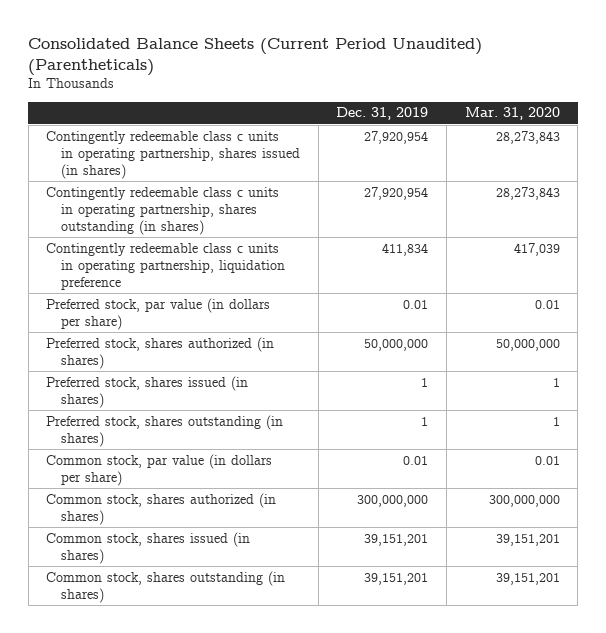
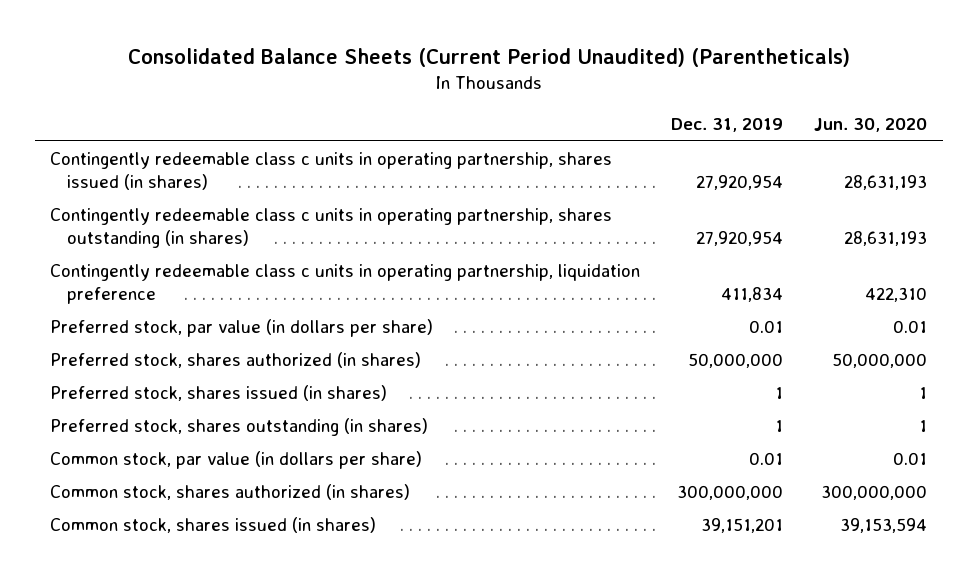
[464,107,560,121] Mar. 31, 2020 -> none
none -> [814,118,928,133] Jun. 30, 2020
[46,570,286,603] Common stock, shares outstanding (in shares) -> none

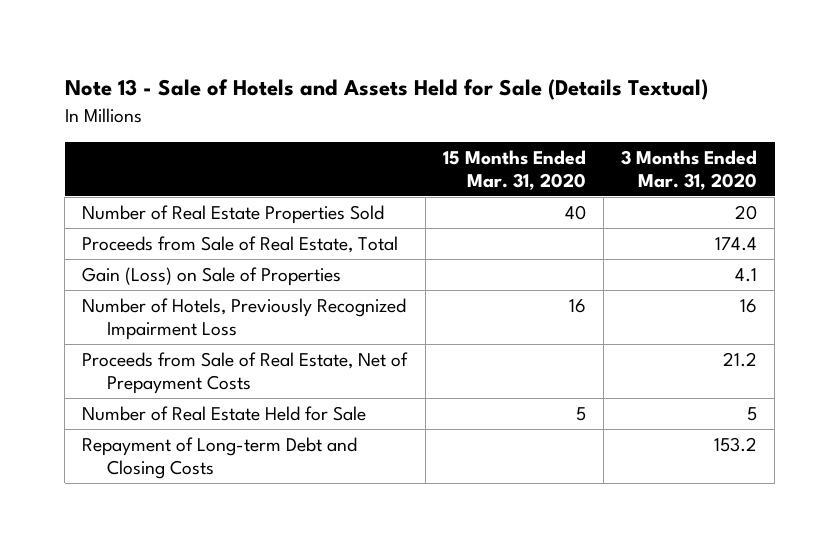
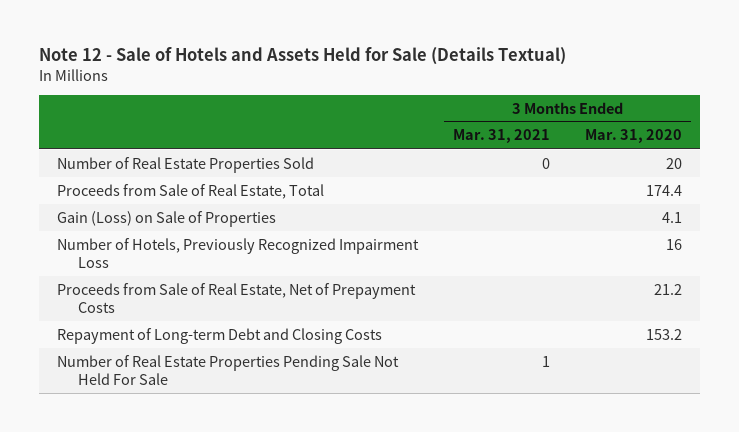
[64,79,708,101] Note 13 - Sale of Hotels and Assets Held for Sale (Details Textual) -> [39,47,567,66] Note 12 - Sale of Hotels and Assets Held for Sale (Details Textual)
[442,149,586,190] 15 Months Ended Mar. 31, 2020 -> none
none -> [452,129,550,144] Mar. 31, 2021
[82,406,367,422] Number of Real Estate Held for Sale -> none
none -> [56,354,399,386] Number of Real Estate Properties Pending Sale Not Held For Sale

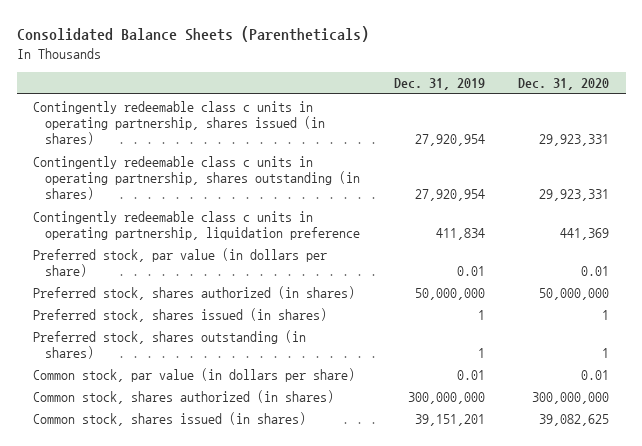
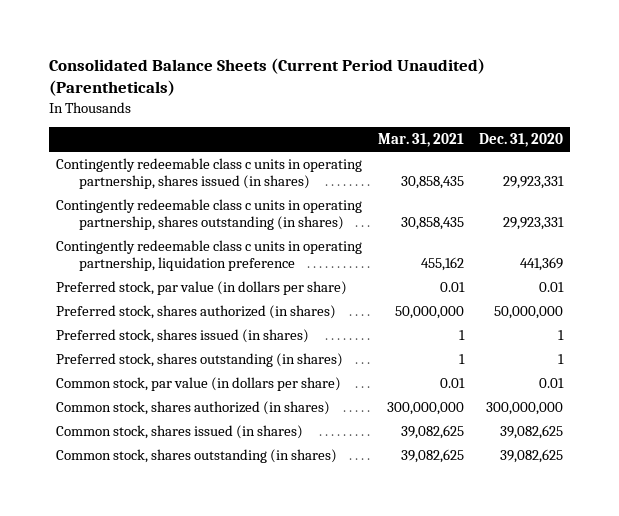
[16,25,369,42] Consolidated Balance Sheets (Parentheticals) -> [48,57,485,97] Consolidated Balance Sheets (Current Period Unaudited) (Parentheticals)
[393,78,485,91] Dec. 31, 2019 -> none
none -> [377,133,464,148] Mar. 31, 2021
none -> [56,448,338,463] Common stock, shares outstanding (in shares)

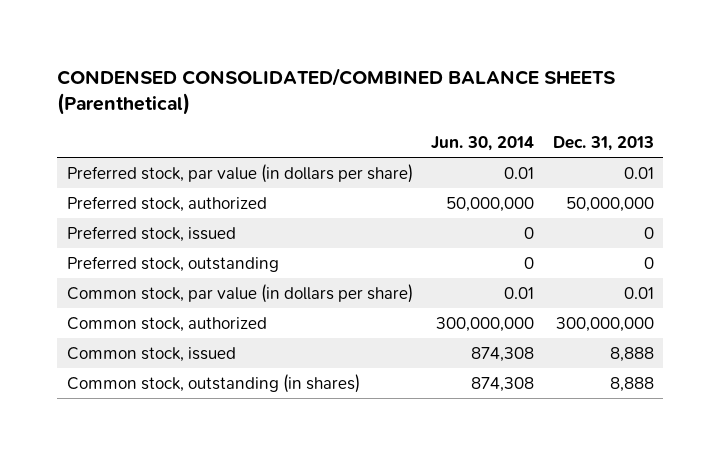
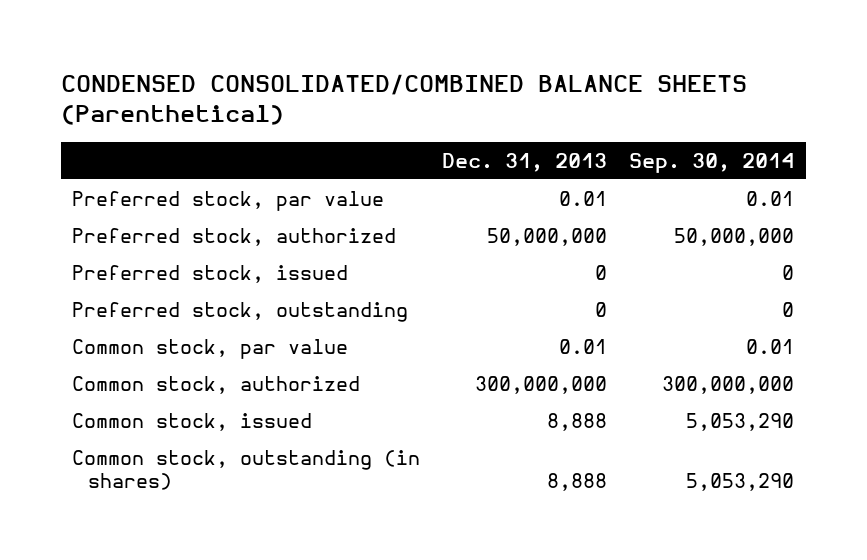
[431,136,535,152] Jun. 30, 2014 -> none
none -> [629,152,795,173] Sep. 30, 2014
[66,163,413,183] Preferred stock, par value (in dollars per share) -> [72,190,385,211] Preferred stock, par value
[66,283,413,303] Common stock, par value (in dollars per share) -> [72,338,349,359] Common stock, par value

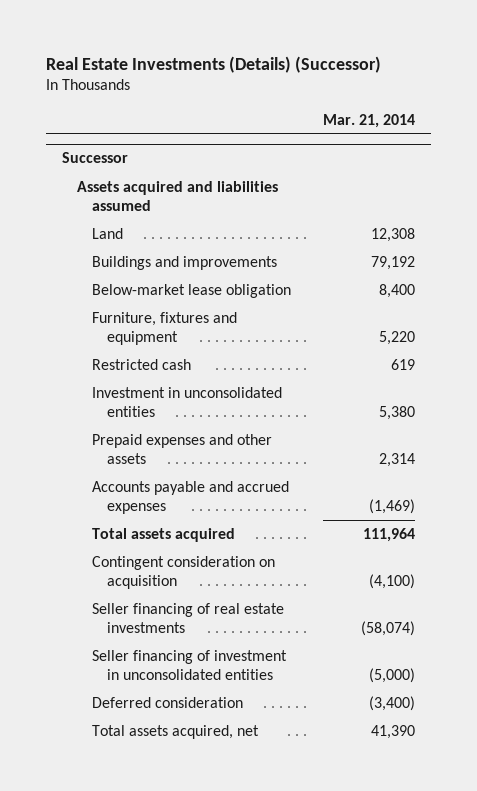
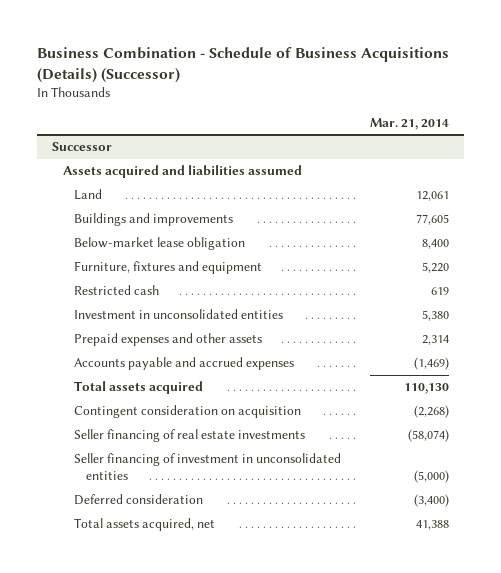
[45,55,381,73] Real Estate Investments (Details) (Successor) -> [37,46,450,83] Business Combination - Schedule of Business Acquisitions (Details) (Successor)
[371,228,416,243] 12,308 -> [416,191,450,202] 12,061
[371,256,416,271] 79,192 -> [416,214,450,226] 77,605
[363,528,416,543] 111,964 -> [404,383,450,395] 110,130
[369,573,416,589] (4,100) -> [414,405,450,419] (2,268)
[371,725,416,740] 41,390 -> [416,520,450,531] 41,388

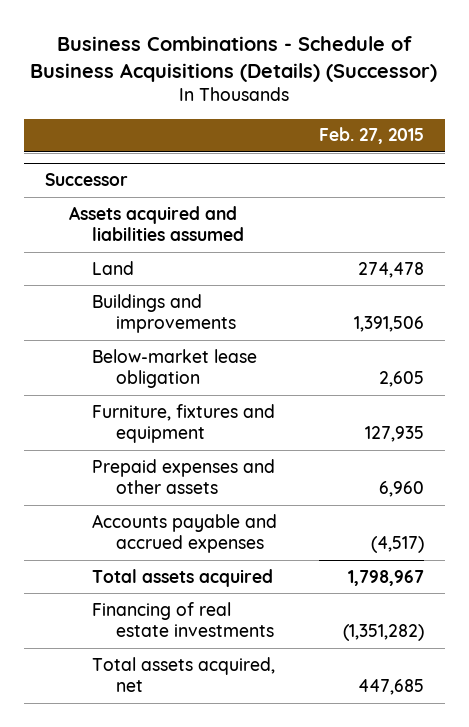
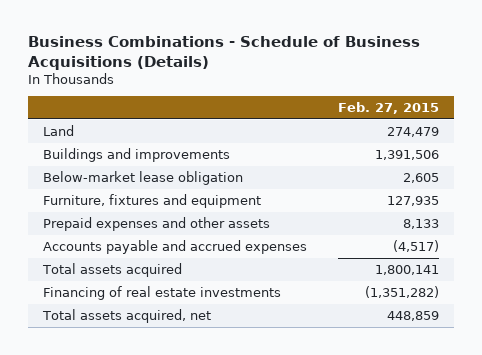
[30,35,438,82] Business Combinations - Schedule of Business Acquisitions (Details) (Successor) -> [27,36,420,70] Business Combinations - Schedule of Business Acquisitions (Details)
[44,173,128,187] Successor -> none
[68,205,245,242] Assets acquired and liabilities assumed -> none
[358,261,425,278] 274,478 -> [386,126,439,137] 274,479
[379,481,425,498] 6,960 -> [402,218,439,229] 8,133
[348,569,425,586] 1,798,967 -> [374,264,439,275] 1,800,141
[358,679,425,696] 447,685 -> [386,310,439,321] 448,859

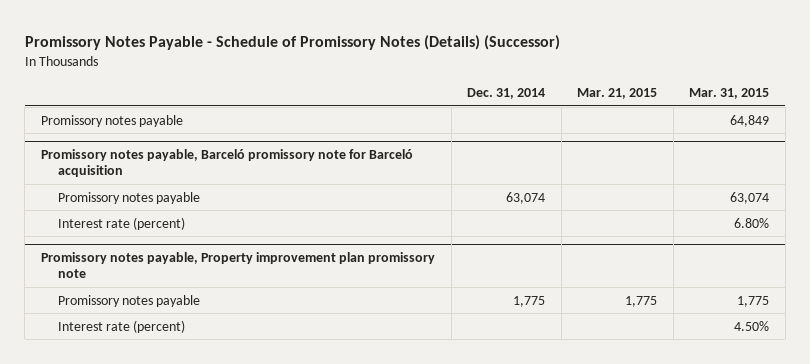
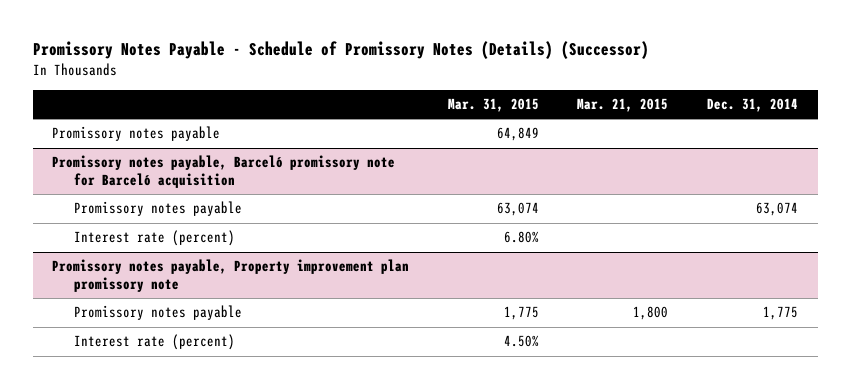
[625,295,658,307] 1,775 -> [633,306,669,321] 1,800

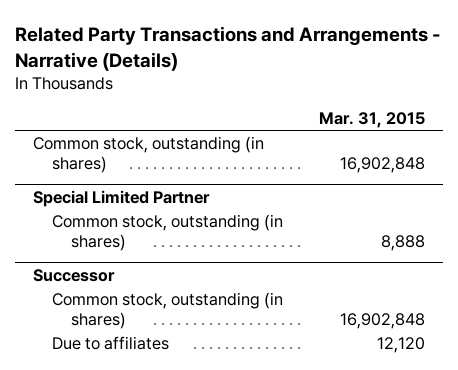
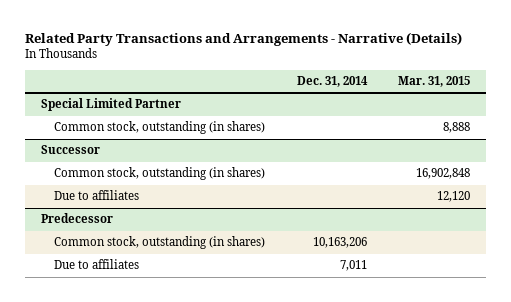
none -> [296,76,368,88] Dec. 31, 2014
[32,135,264,173] Common stock, outstanding (in shares) -> none
none -> [40,213,113,224] Predecessor
none -> [53,236,265,250] Common stock, outstanding (in shares)
none -> [53,259,139,270] Due to affiliates

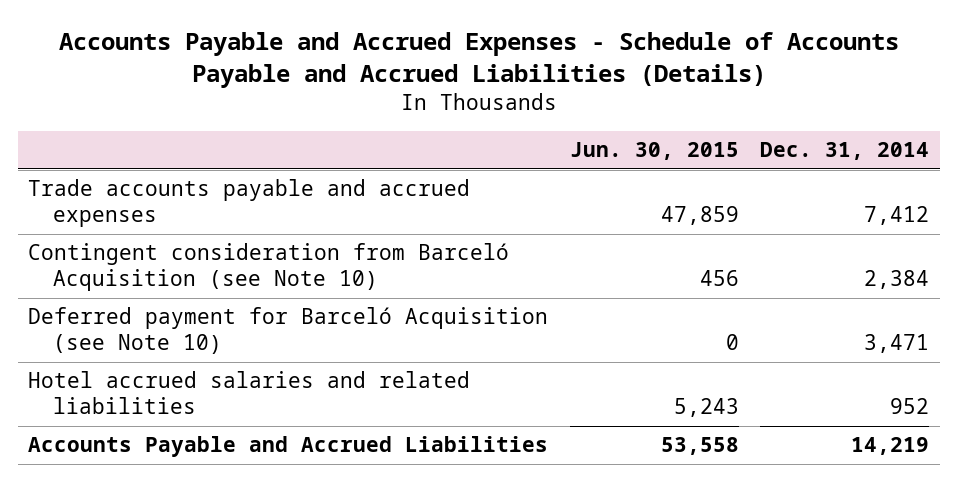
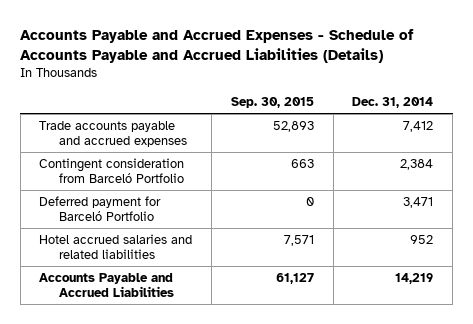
[569,142,739,161] Jun. 30, 2015 -> none
none -> [230,96,314,108] Sep. 30, 2015
[28,243,510,292] Contingent consideration from Barceló Acquisition (see Note 10) -> [39,157,185,184] Contingent consideration from Barceló Portfolio
[28,307,549,355] Deferred payment for Barceló Acquisition (see Note 10) -> [39,195,162,222] Deferred payment for Barceló Portfolio

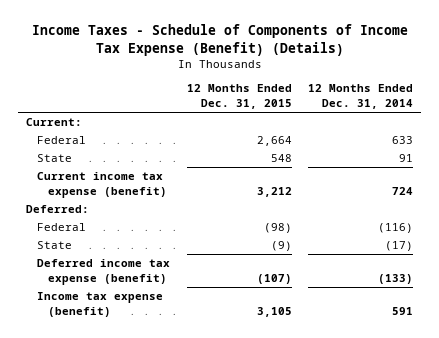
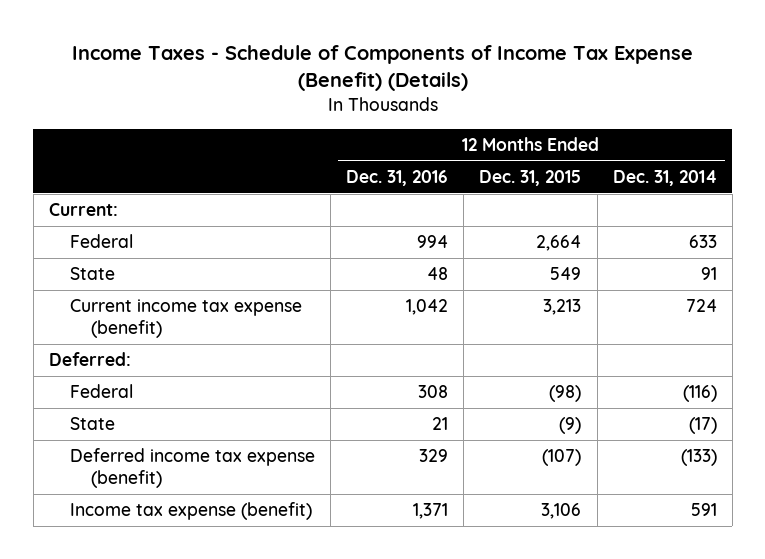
none -> [346,169,449,186] Dec. 31, 2016
[270,154,292,163] 548 -> [550,267,582,281] 549
[256,186,292,197] 3,212 -> [543,299,582,316] 3,213
[256,306,292,317] 3,105 -> [541,503,582,520] 3,106

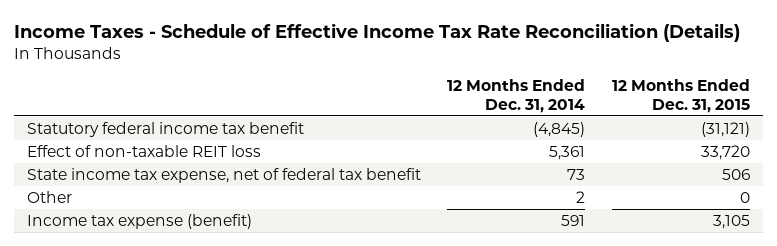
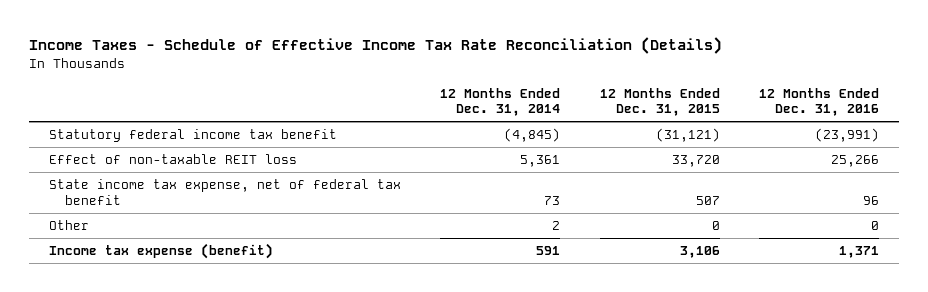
none -> [759,88,880,117] 12 Months Ended Dec. 31, 2016
[722,168,751,180] 506 -> [695,195,720,205] 507
[713,214,751,229] 3,105 -> [679,246,720,259] 3,106

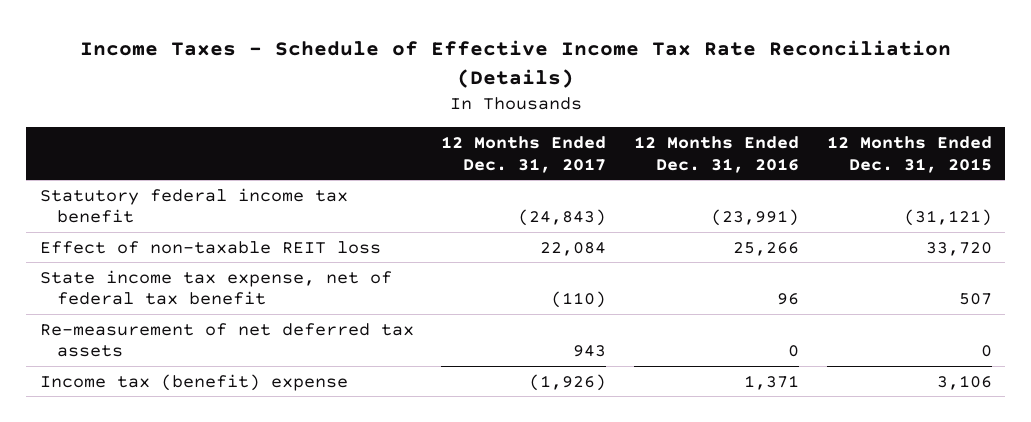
[440,88,561,117] 12 Months Ended Dec. 31, 2014 -> none
none -> [441,135,607,173] 12 Months Ended Dec. 31, 2017
[48,220,89,231] Other -> [39,322,414,358] Re-measurement of net deferred tax assets
[48,243,273,260] Income tax expense (benefit) -> [39,373,348,391] Income tax (benefit) expense

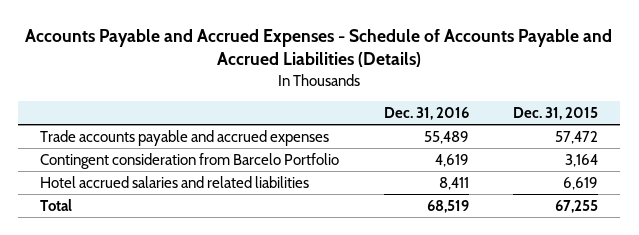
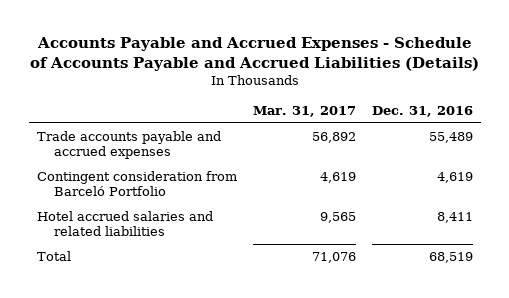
[513,106,599,120] Dec. 31, 2015 -> none
none -> [252,106,356,118] Mar. 31, 2017
[40,152,340,169] Contingent consideration from Barcelo Portfolio -> [36,170,237,197] Contingent consideration from Barceló Portfolio

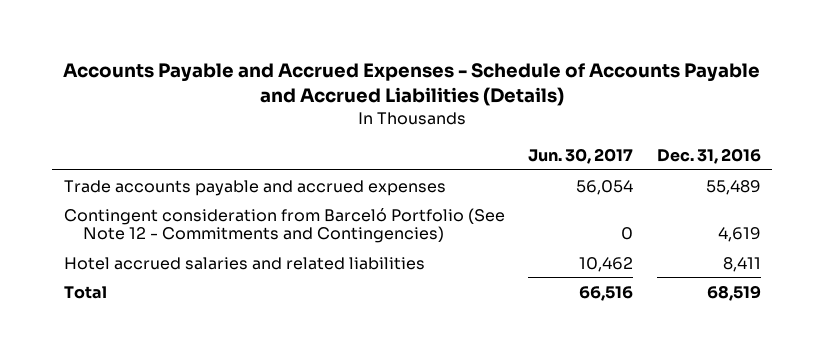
[252,106,356,118] Mar. 31, 2017 -> none
none -> [528,147,634,164] Jun. 30, 2017
[36,170,237,197] Contingent consideration from Barceló Portfolio -> [64,207,506,244] Contingent consideration from Barceló Portfolio (See Note 12 - Commitments and Contingencies)

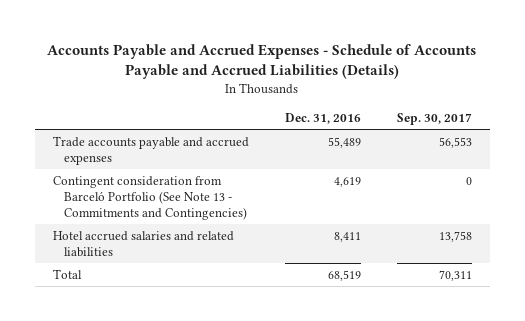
[528,147,634,164] Jun. 30, 2017 -> none
none -> [396,112,472,125] Sep. 30, 2017
[64,207,506,244] Contingent consideration from Barceló Portfolio (See Note 12 - Commitments and Contingencies) -> [52,175,248,220] Contingent consideration from Barceló Portfolio (See Note 13 - Commitments and Contingencies)

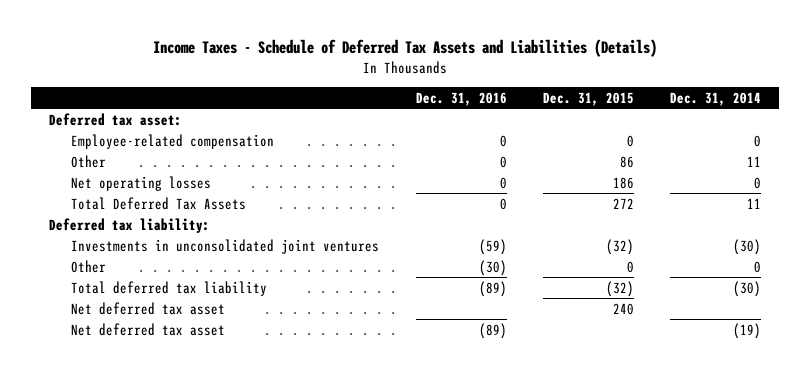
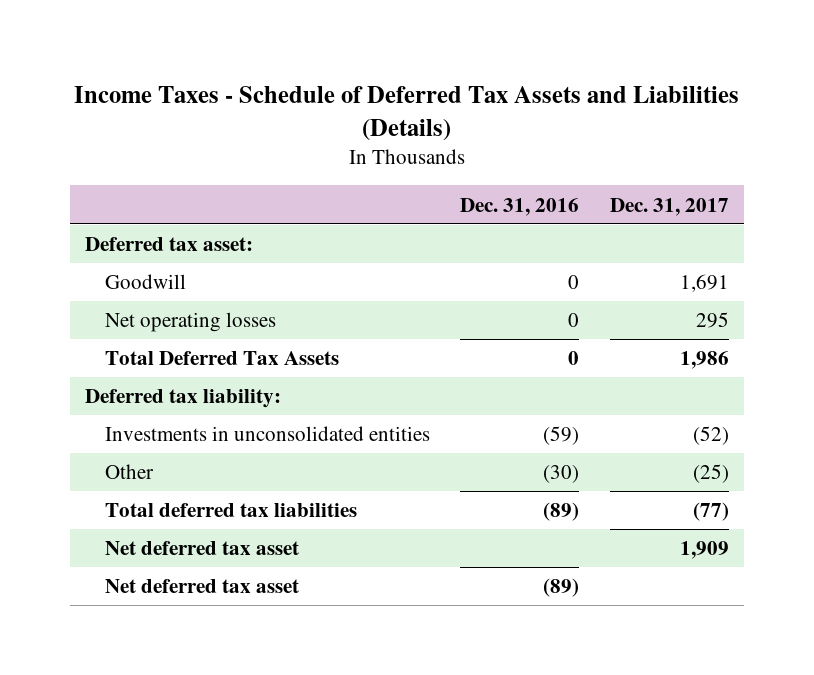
[542,91,634,106] Dec. 31, 2015 -> none
[670,91,762,106] Dec. 31, 2014 -> none
none -> [610,197,730,216] Dec. 31, 2017
[71,133,275,149] Employee-related compensation -> none
[71,154,107,168] Other -> none
none -> [104,274,186,290] Goodwill
[71,238,380,254] Investments in unconsolidated joint ventures -> [104,426,430,442] Investments in unconsolidated entities
[71,280,268,296] Total deferred tax liability -> [104,503,357,518] Total deferred tax liabilities

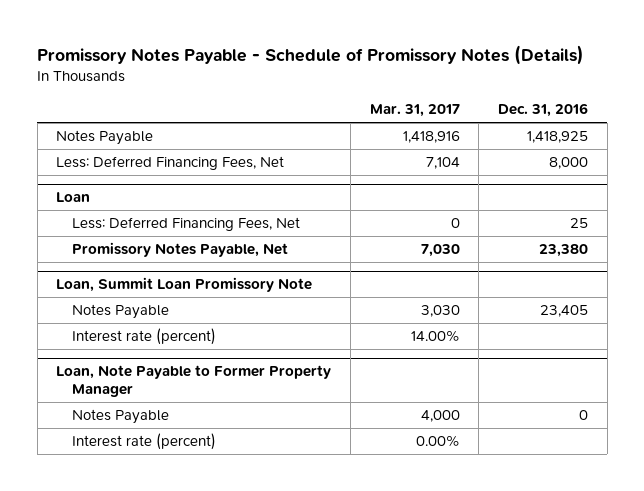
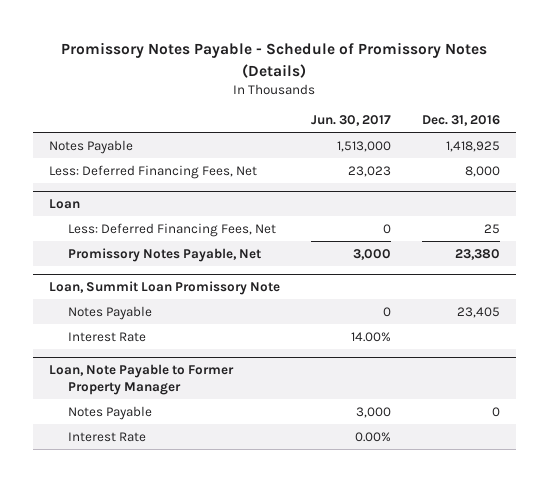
[369,104,460,118] Mar. 31, 2017 -> none
none -> [310,115,391,127] Jun. 30, 2017
[71,328,216,346] Interest rate (percent) -> [67,331,146,342] Interest Rate
[71,433,216,451] Interest rate (percent) -> [67,431,146,442] Interest Rate

